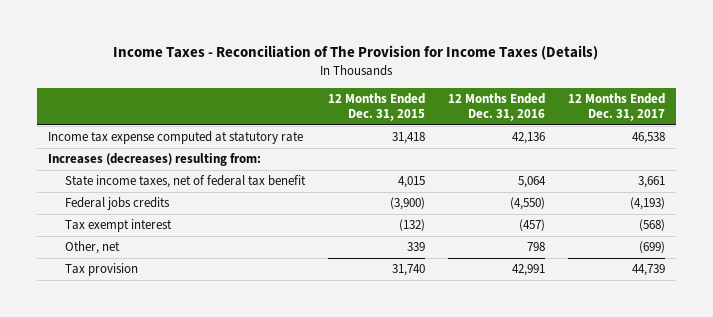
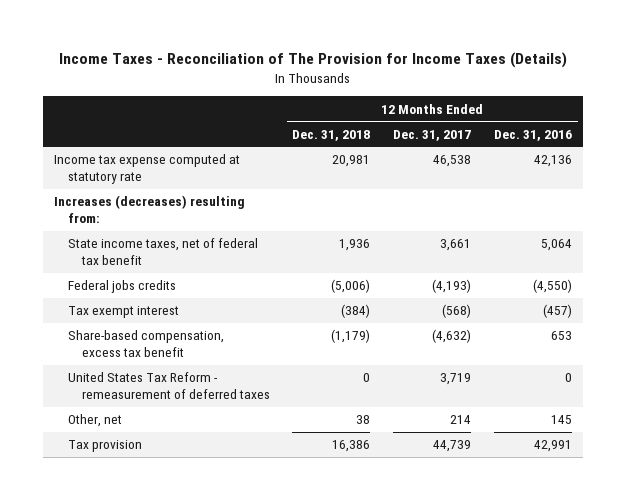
[328,92,426,122] 12 Months Ended Dec. 31, 2015 -> none
none -> [292,129,371,141] Dec. 31, 2018
none -> [67,330,224,358] Share-based compensation, excess tax benefit
none -> [67,372,270,400] United States Tax Reform - remeasurement of deferred taxes
[526,242,545,252] 798 -> [550,415,572,425] 145
[638,241,665,254] (699) -> [450,415,472,425] 214

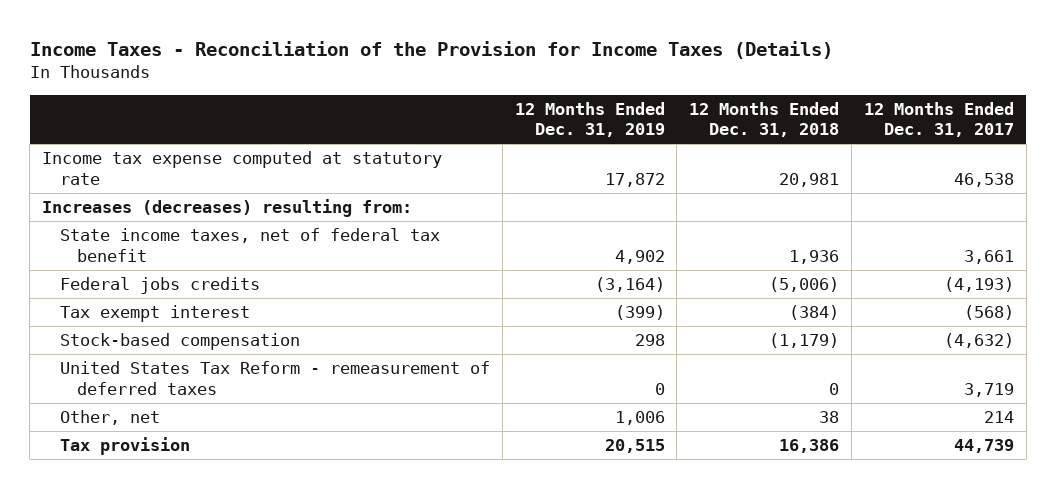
[59,52,568,69] Income Taxes - Reconciliation of The Provision for Income Taxes (Details) -> [29,40,833,59] Income Taxes - Reconciliation of the Provision for Income Taxes (Details)
[493,129,572,141] Dec. 31, 2016 -> none
none -> [514,101,665,138] 12 Months Ended Dec. 31, 2019
[67,330,224,358] Share-based compensation, excess tax benefit -> [59,333,300,351] Stock-based compensation

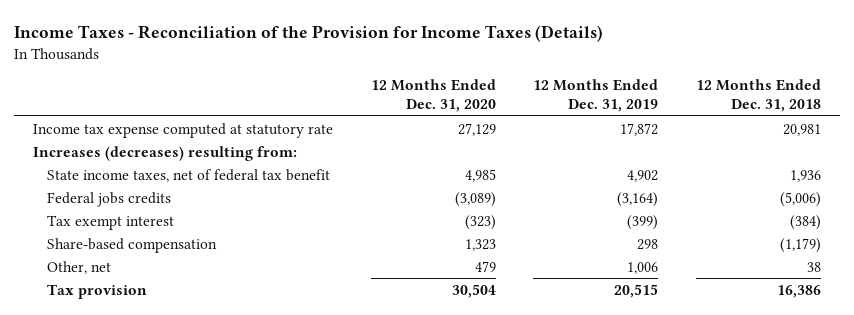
[864,101,1015,138] 12 Months Ended Dec. 31, 2017 -> none
none -> [370,79,496,113] 12 Months Ended Dec. 31, 2020
[59,361,490,395] United States Tax Reform - remeasurement of deferred taxes -> none
[59,333,300,351] Stock-based compensation -> [47,237,218,253] Share-based compensation

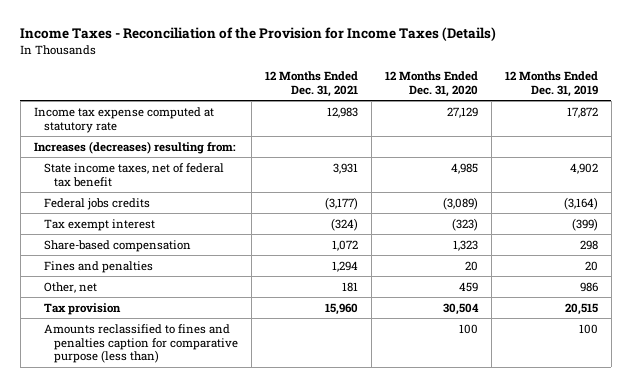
[695,79,821,113] 12 Months Ended Dec. 31, 2018 -> none
none -> [265,71,359,97] 12 Months Ended Dec. 31, 2021
none -> [43,260,153,273] Fines and penalties
[474,260,496,272] 479 -> [459,281,479,292] 459
[627,261,659,274] 1,006 -> [579,281,598,292] 986
none -> [43,323,239,364] Amounts reclassified to fines and penalties caption for comparative purpose (less than)

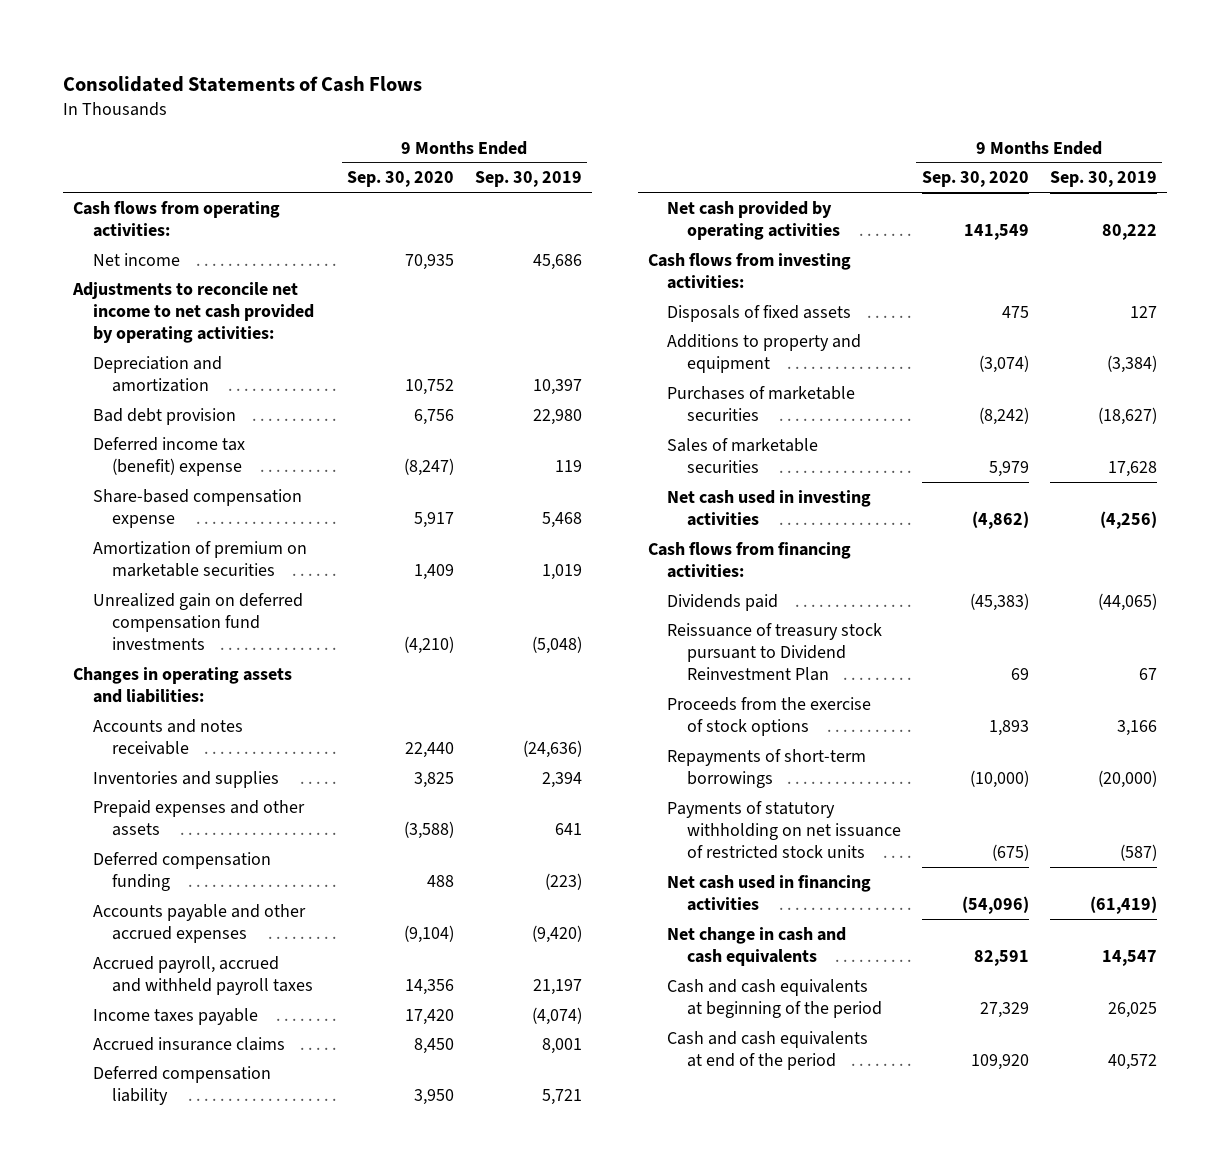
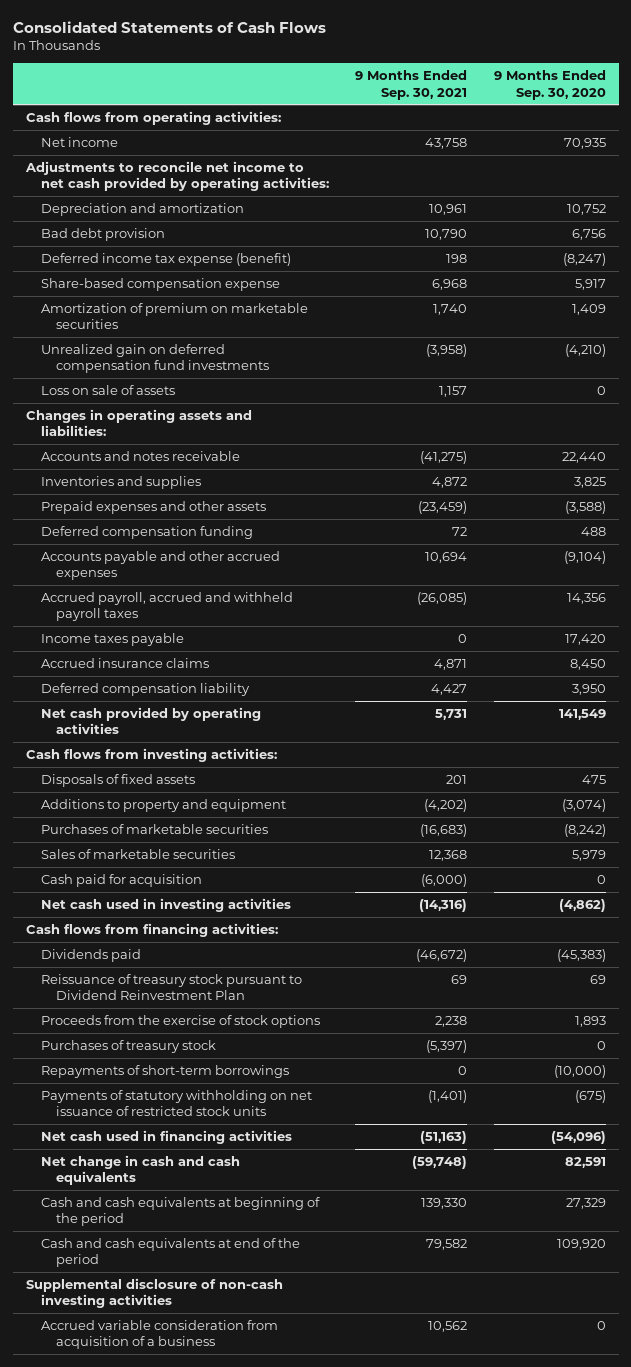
[474,171,582,188] Sep. 30, 2019 -> none
none -> [355,70,468,100] 9 Months Ended Sep. 30, 2021
[92,436,245,476] Deferred income tax (benefit) expense -> [40,252,291,266] Deferred income tax expense (benefit)
none -> [40,384,175,395] Loss on sale of assets
none -> [40,873,202,887] Cash paid for acquisition
none -> [40,1039,216,1053] Purchases of treasury stock
none -> [25,1277,283,1309] Supplemental disclosure of non-cash investing activities
none -> [40,1319,278,1350] Accrued variable consideration from acquisition of a business

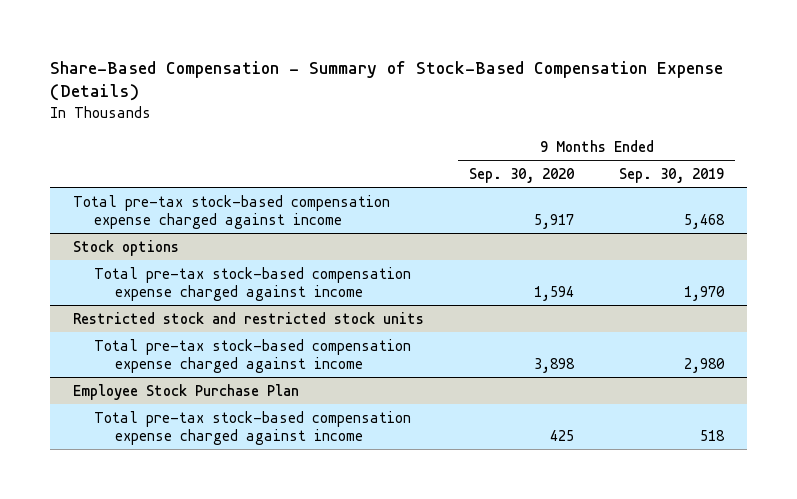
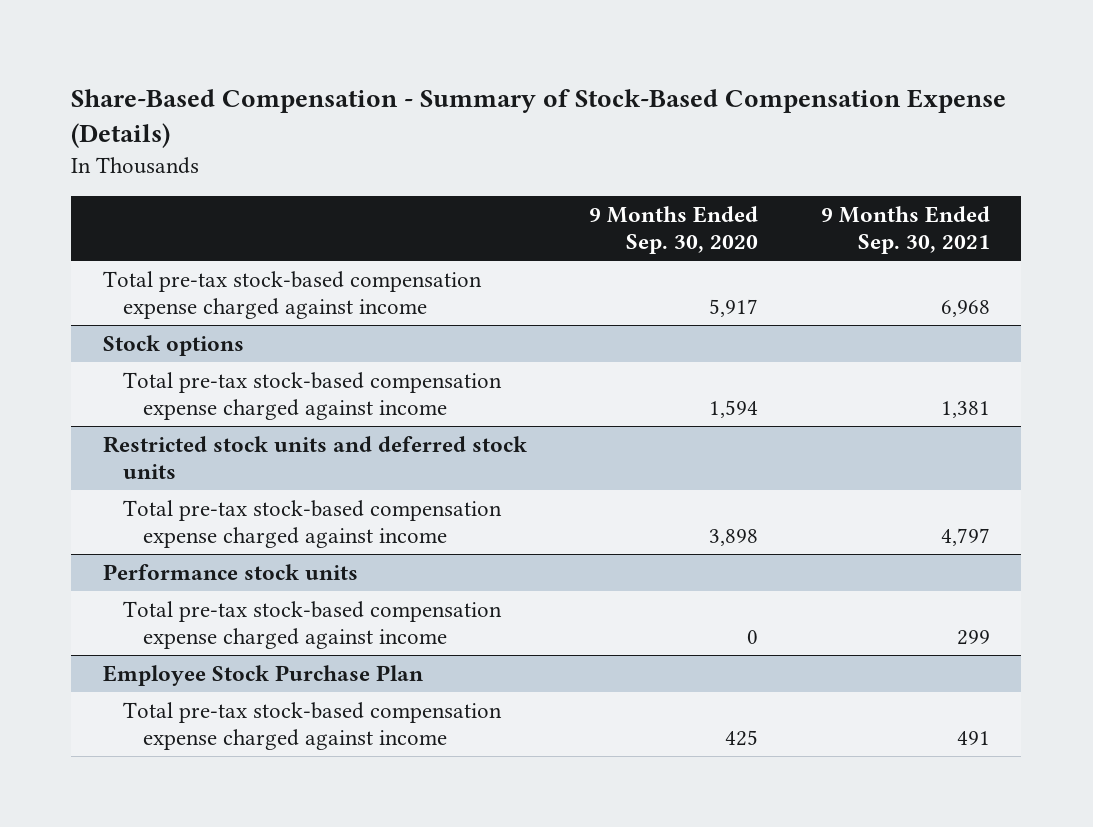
[619,168,725,184] Sep. 30, 2019 -> none
none -> [820,206,990,255] 9 Months Ended Sep. 30, 2021
[72,311,424,324] Restricted stock and restricted stock units -> [102,435,527,480] Restricted stock units and deferred stock units
none -> [102,563,358,580] Performance stock units
none -> [122,600,502,650] Total pre-tax stock-based compensation expense charged against income

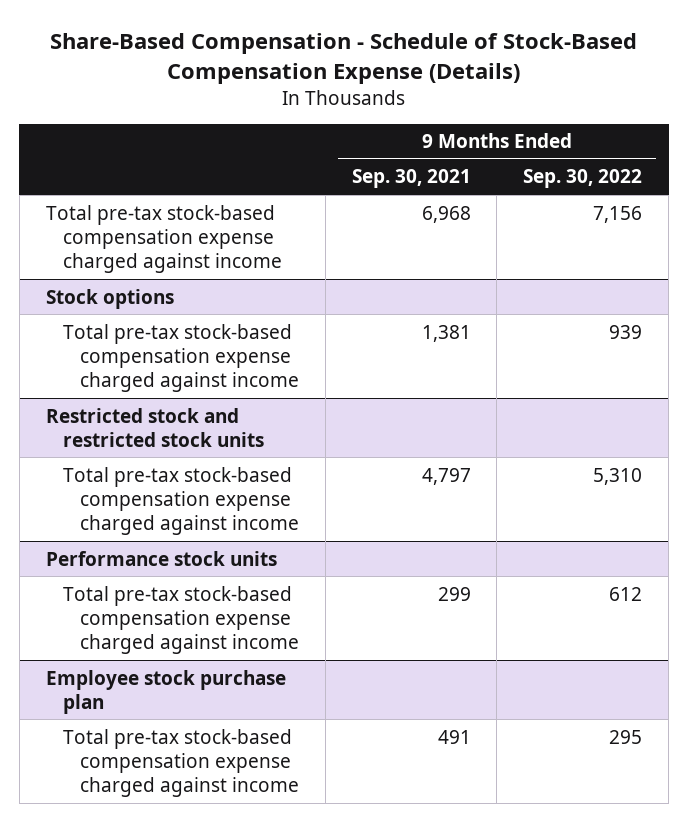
[71,88,1007,149] Share-Based Compensation - Summary of Stock-Based Compensation Expense (Details) -> [50,33,638,84] Share-Based Compensation - Schedule of Stock-Based Compensation Expense (Details)
[589,206,759,255] 9 Months Ended Sep. 30, 2020 -> none
none -> [523,169,643,189] Sep. 30, 2022
[102,435,527,480] Restricted stock units and deferred stock units -> [45,407,264,447] Restricted stock and restricted stock units
[102,664,423,686] Employee Stock Purchase Plan -> [45,669,286,714] Employee stock purchase plan

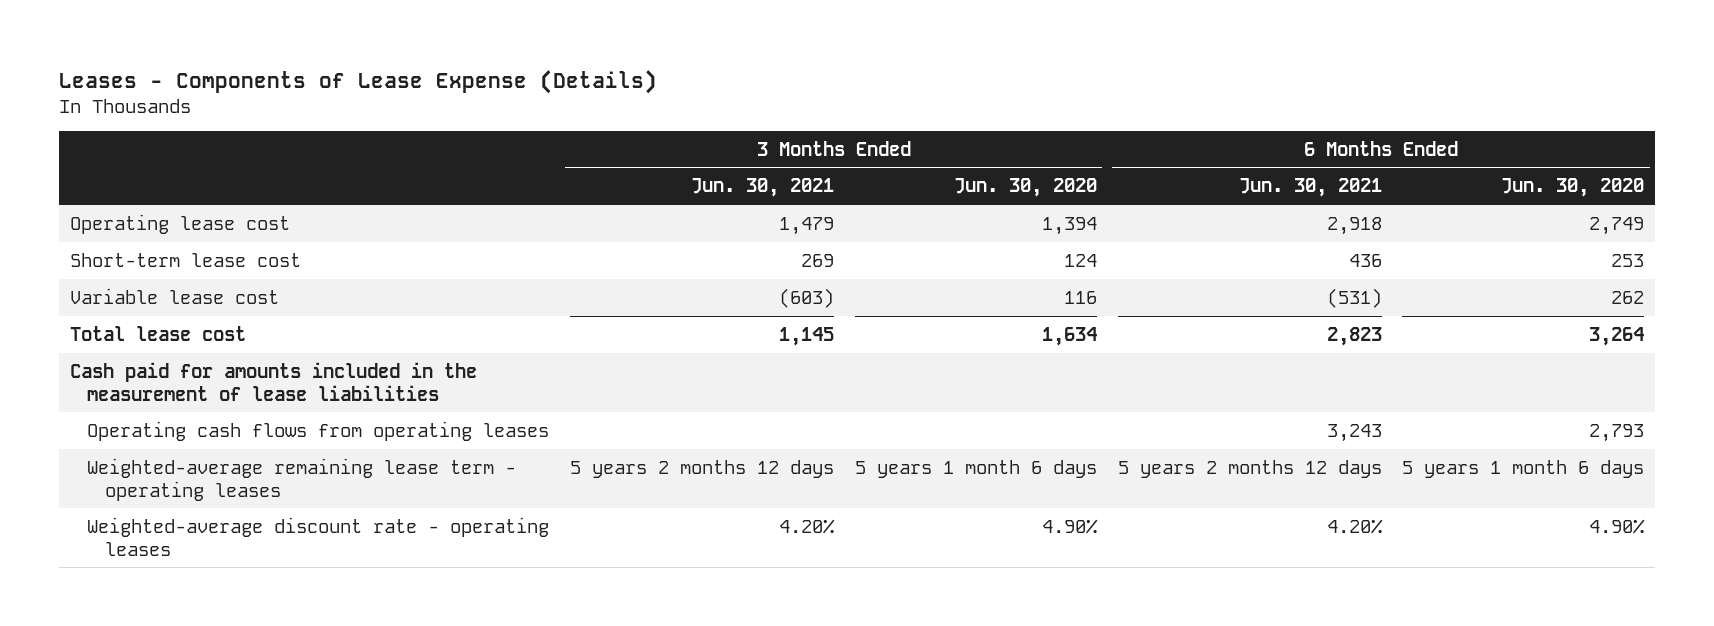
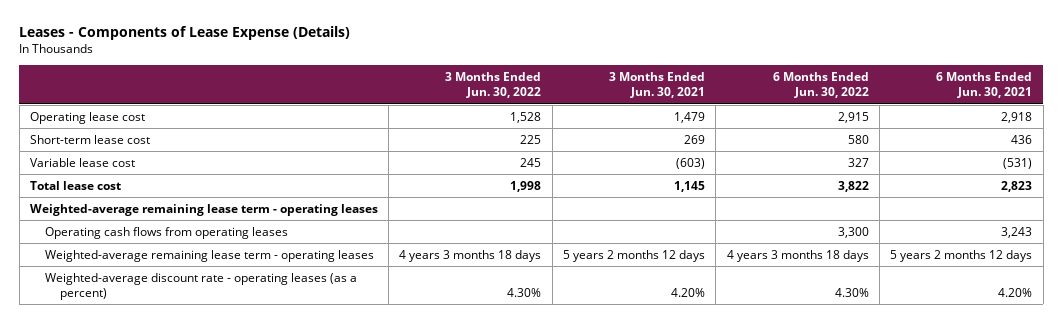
[953,178,1097,198] Jun. 30, 2020 -> none
[1501,178,1645,198] Jun. 30, 2020 -> none
none -> [445,71,542,99] 3 Months Ended Jun. 30, 2022
none -> [772,71,869,99] 6 Months Ended Jun. 30, 2022
[69,361,477,401] Cash paid for amounts included in the measurement of lease liabilities -> [29,203,378,216] Weighted-average remaining lease term - operating leases
[87,516,550,556] Weighted-average discount rate - operating leases -> [45,272,358,300] Weighted-average discount rate - operating leases (as a percent)

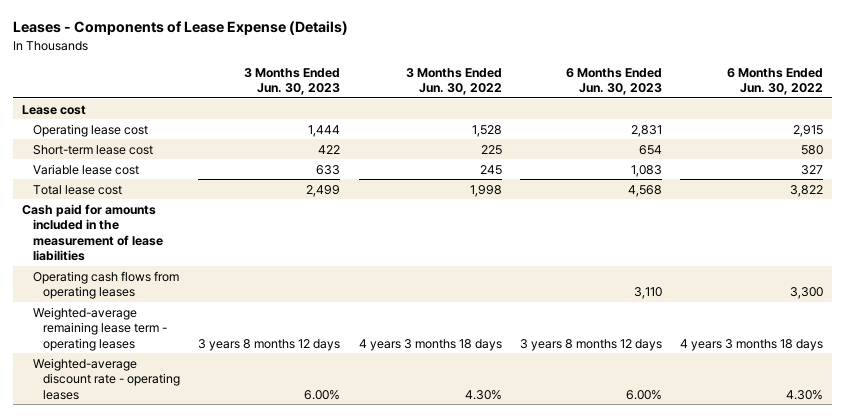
[609,71,706,99] 3 Months Ended Jun. 30, 2021 -> none
[936,71,1033,99] 6 Months Ended Jun. 30, 2021 -> none
none -> [244,67,341,96] 3 Months Ended Jun. 30, 2023
none -> [565,67,662,96] 6 Months Ended Jun. 30, 2023
none -> [21,104,86,115] Lease cost
[29,203,378,216] Weighted-average remaining lease term - operating leases -> [21,203,163,262] Cash paid for amounts included in the measurement of lease liabilities
[45,272,358,300] Weighted-average discount rate - operating leases (as a percent) -> [32,357,181,400] Weighted-average discount rate - operating leases

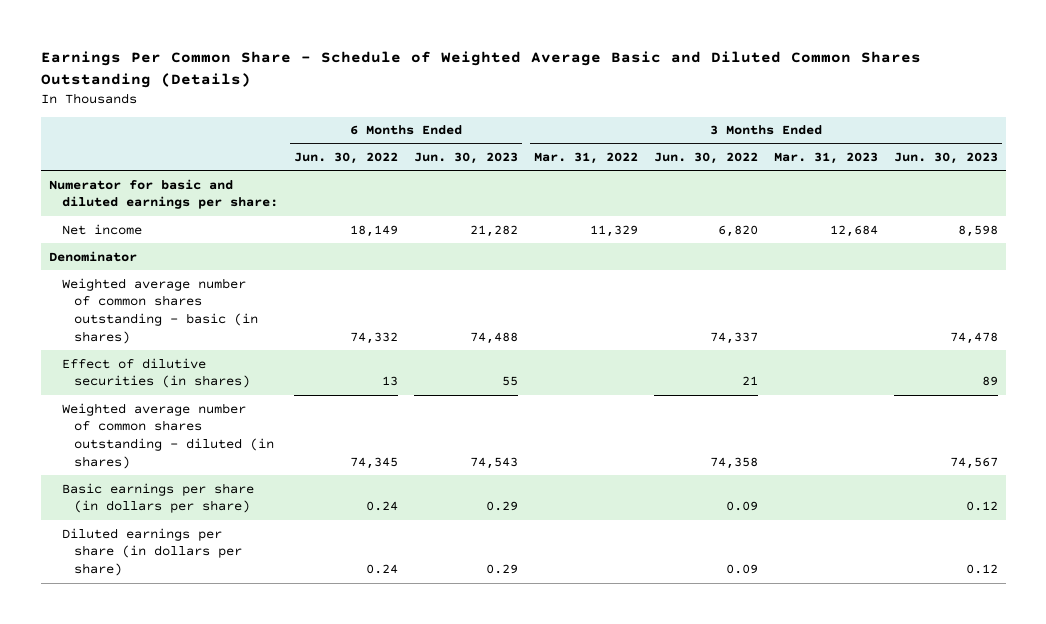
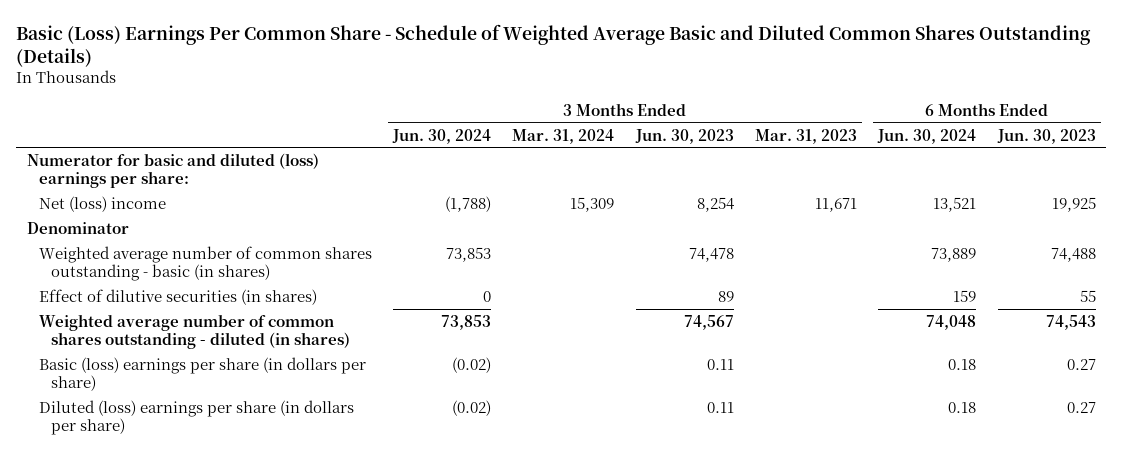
[40,51,921,88] Earnings Per Common Share - Schedule of Weighted Average Basic and Diluted Common Shares Outstanding (Details) -> [16,23,1092,67] Basic (Loss) Earnings Per Common Share - Schedule of Weighted Average Basic and Diluted Common Shares Outstanding (Details)
[293,152,398,165] Jun. 30, 2022 -> none
[533,152,638,165] Mar. 31, 2022 -> none
[653,152,758,165] Jun. 30, 2022 -> none
none -> [392,128,492,144] Jun. 30, 2024
none -> [512,128,615,144] Mar. 31, 2024
none -> [877,128,977,144] Jun. 30, 2024
[48,178,278,210] Numerator for basic and diluted earnings per share: -> [26,152,319,189] Numerator for basic and diluted (loss) earnings per share:
[61,223,142,235] Net income -> [38,195,166,212] Net (loss) income
[469,224,518,237] 21,282 -> [1051,196,1096,212] 19,925
[829,224,878,237] 12,684 -> [814,197,857,212] 11,671
[957,224,998,237] 8,598 -> [696,196,734,212] 8,254
[61,482,254,514] Basic earnings per share (in dollars per share) -> [38,356,366,392] Basic (loss) earnings per share (in dollars per share)
[485,501,518,512] 0.29 -> [1066,358,1096,370] 0.27
[965,501,998,512] 0.12 -> [706,358,734,370] 0.11
[61,527,243,577] Diluted earnings per share (in dollars per share) -> [38,399,354,436] Diluted (loss) earnings per share (in dollars per share)
[485,564,518,575] 0.29 -> [1066,401,1096,413] 0.27
[965,564,998,575] 0.12 -> [706,401,734,413] 0.11

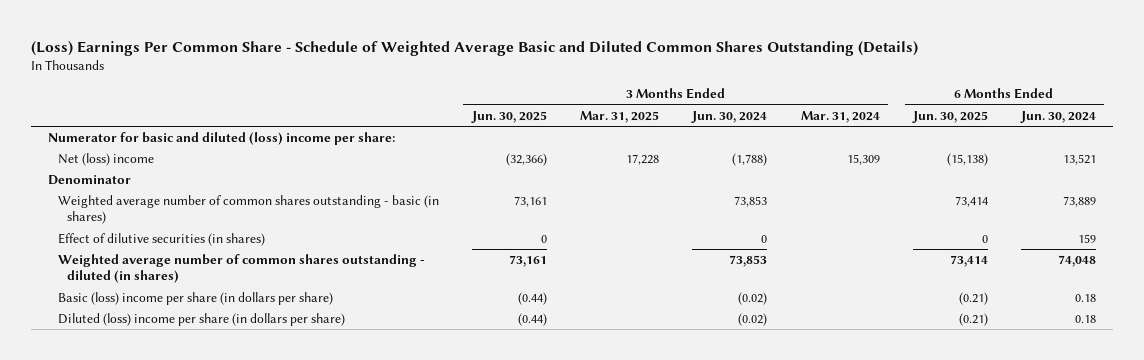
[16,23,1092,67] Basic (Loss) Earnings Per Common Share - Schedule of Weighted Average Basic and Diluted Common Shares Outstanding (Details) -> [31,40,919,56] (Loss) Earnings Per Common Share - Schedule of Weighted Average Basic and Diluted Common Shares Outstanding (Details)
[634,128,734,144] Jun. 30, 2023 -> none
[754,128,857,144] Mar. 31, 2023 -> none
[996,128,1096,144] Jun. 30, 2023 -> none
none -> [470,110,547,123] Jun. 30, 2025
none -> [580,110,660,123] Mar. 31, 2025
none -> [911,110,988,123] Jun. 30, 2025
[26,152,319,189] Numerator for basic and diluted (loss) earnings per share: -> [47,132,395,146] Numerator for basic and diluted (loss) income per share:
[38,356,366,392] Basic (loss) earnings per share (in dollars per share) -> [57,292,333,306] Basic (loss) income per share (in dollars per share)
[38,399,354,436] Diluted (loss) earnings per share (in dollars per share) -> [57,313,345,327] Diluted (loss) income per share (in dollars per share)

